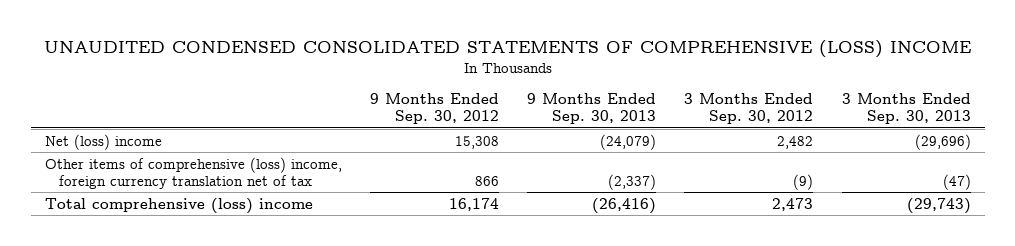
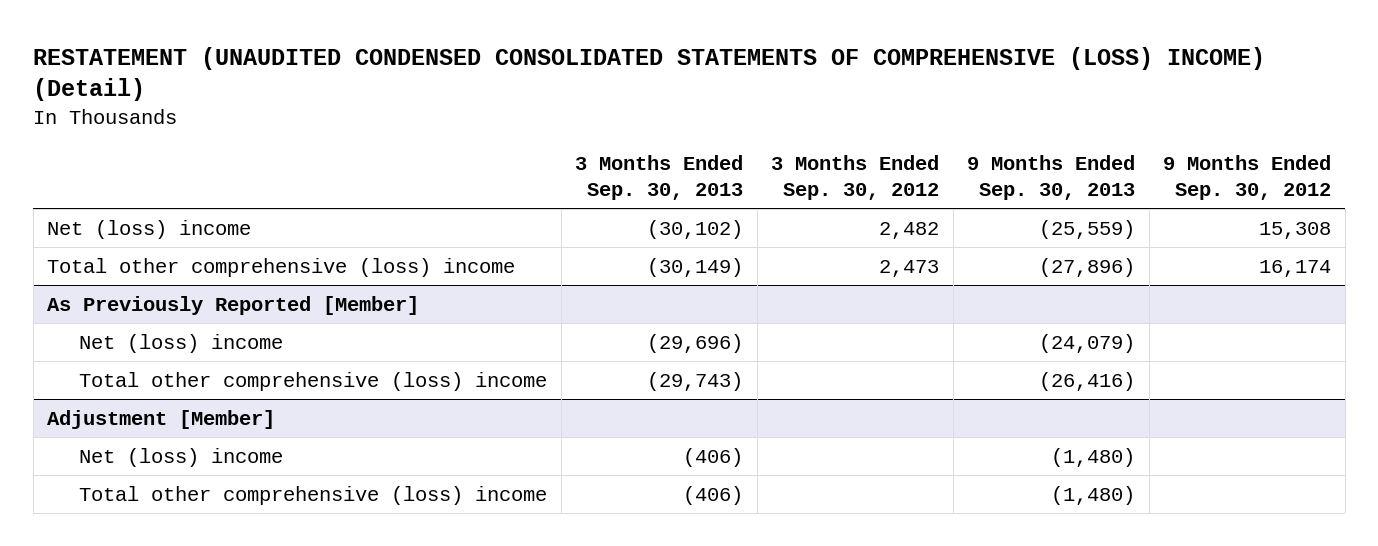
[43,40,971,59] UNAUDITED CONDENSED CONSOLIDATED STATEMENTS OF COMPREHENSIVE (LOSS) INCOME -> [33,46,1266,102] RESTATEMENT (UNAUDITED CONDENSED CONSOLIDATED STATEMENTS OF COMPREHENSIVE (LOSS) INCOME) (Detail)
[44,156,342,189] Other items of comprehensive (loss) income, foreign currency translation net of tax -> none
[600,133,657,150] (24,079) -> [1039,219,1136,239] (25,559)
[914,133,971,150] (29,696) -> [647,219,744,239] (30,102)
[44,197,313,214] Total comprehensive (loss) income -> [47,257,516,277] Total other comprehensive (loss) income
[592,197,657,214] (26,416) -> [1039,257,1136,277] (27,896)
[906,197,971,214] (29,743) -> [647,257,744,277] (30,149)
none -> [47,295,420,315] As Previously Reported [Member]
none -> [78,333,283,353] Net (loss) income
none -> [78,371,547,391] Total other comprehensive (loss) income
none -> [47,409,276,429] Adjustment [Member]
none -> [78,447,283,467] Net (loss) income
none -> [78,485,547,505] Total other comprehensive (loss) income

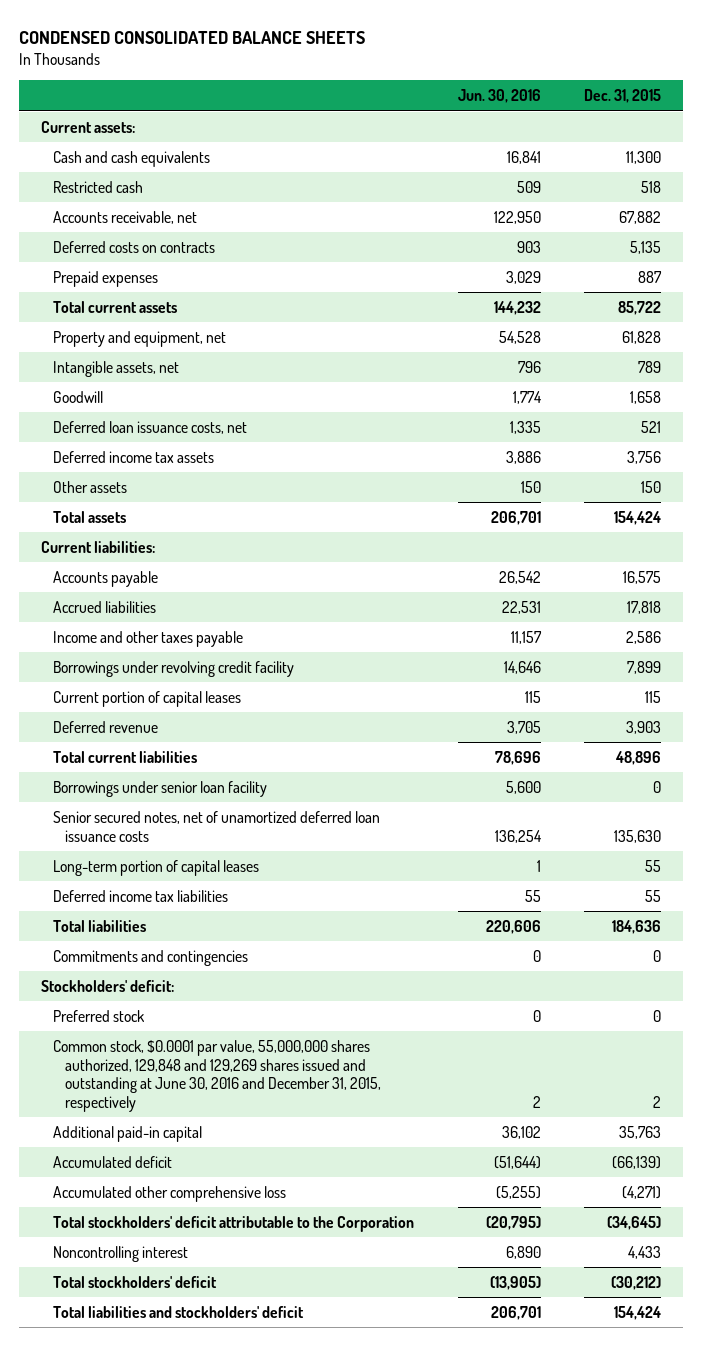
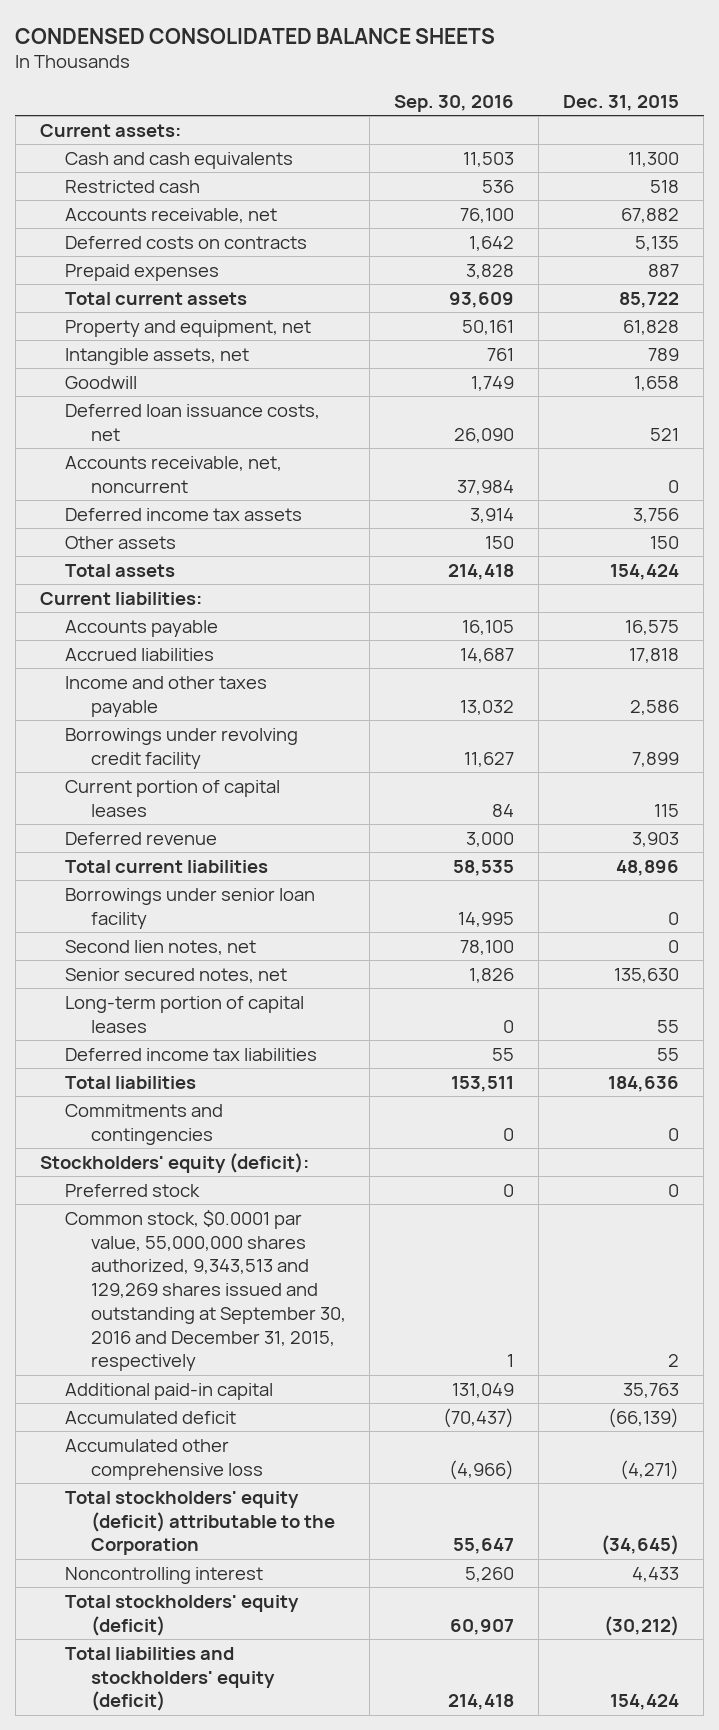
[457,89,541,104] Jun. 30, 2016 -> none
none -> [394,94,515,112] Sep. 30, 2016
none -> [65,455,283,493] Accounts receivable, net, noncurrent
none -> [65,939,257,955] Second lien notes, net
[53,810,381,842] Senior secured notes, net of unamortized deferred loan issuance costs -> [65,967,288,983] Senior secured notes, net
[41,979,175,992] Stockholders' deficit: -> [39,1152,309,1173] Stockholders' equity (deficit):
[53,1039,382,1112] Common stock, $0.0001 par value, 55,000,000 shares authorized, 129,848 and 129,269 shares issued and outstanding at June 30, 2016 and December 31, 2015, respectively -> [65,1209,346,1372] Common stock, $0.0001 par value, 55,000,000 shares authorized, 9,343,513 and 129,269 shares issued and outstanding at September 30, 2016 and December 31, 2015, respectively
[53,1215,415,1232] Total stockholders' deficit attributable to the Corporation -> [65,1490,335,1556] Total stockholders' equity (deficit) attributable to the Corporation
[53,1275,218,1288] Total stockholders' deficit -> [65,1594,300,1636] Total stockholders' equity (deficit)
[53,1305,305,1318] Total liabilities and stockholders' deficit -> [65,1646,275,1712] Total liabilities and stockholders' equity (deficit)

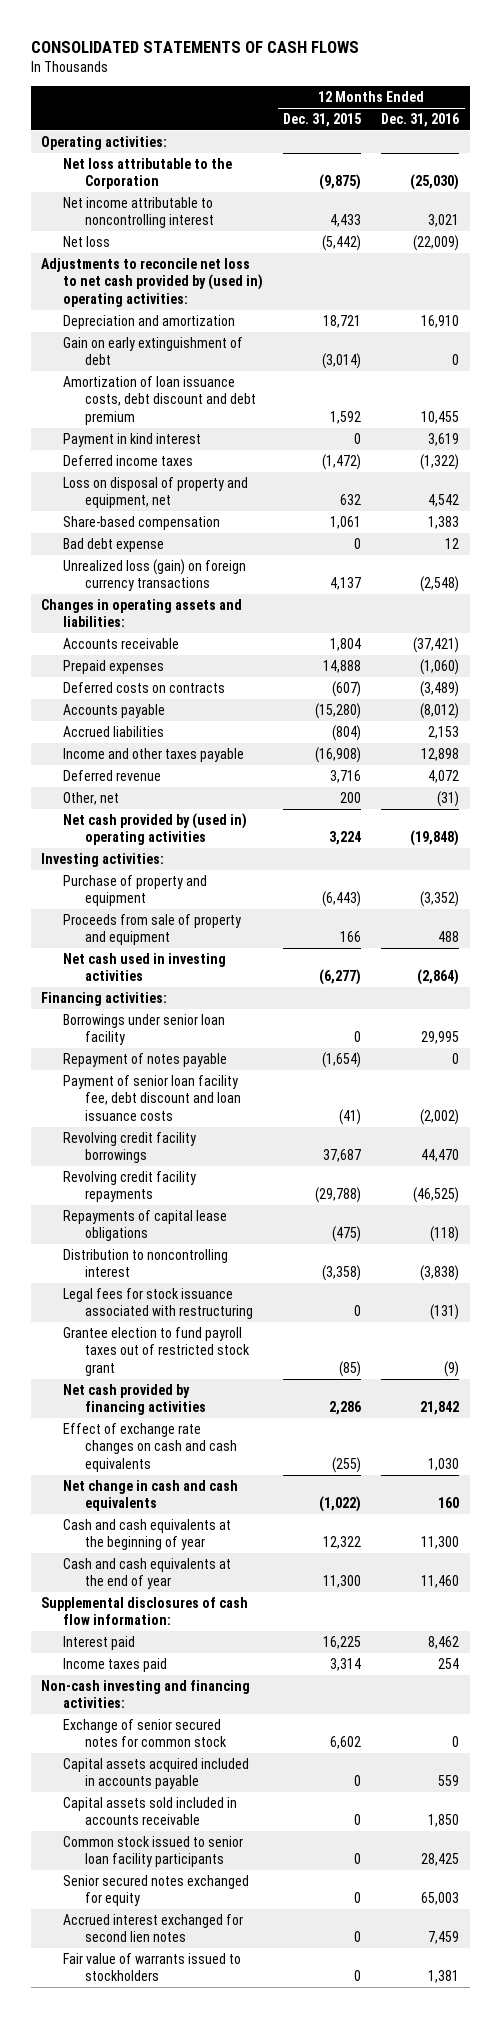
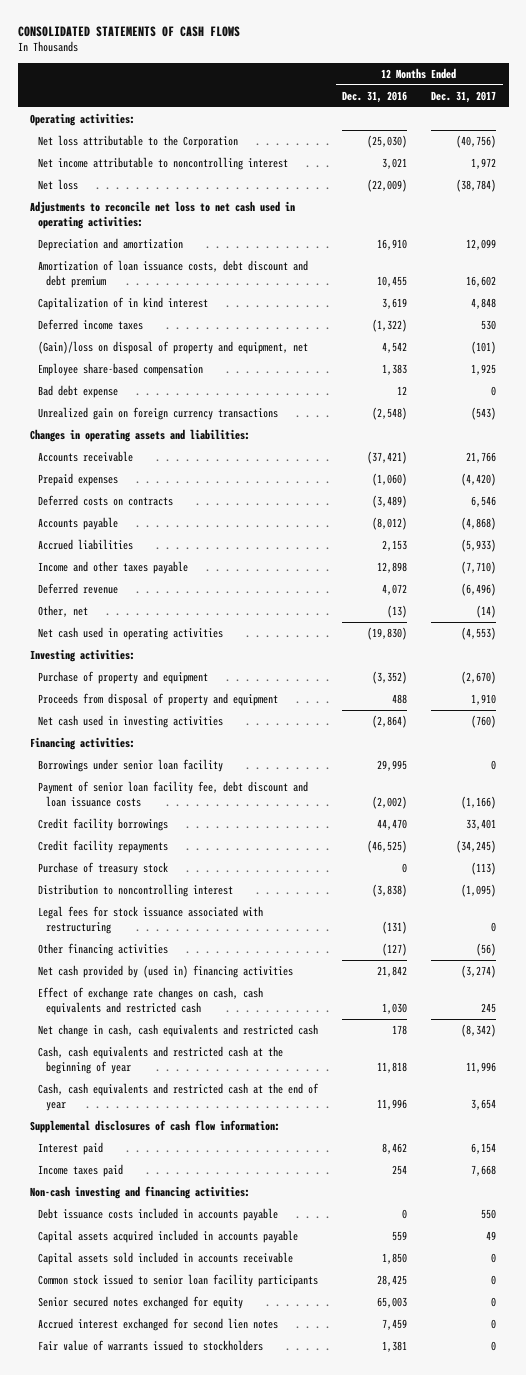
[283,112,362,127] Dec. 31, 2015 -> none
none -> [431,90,497,103] Dec. 31, 2017
[41,257,263,307] Adjustments to reconcile net loss to net cash provided by (used in) operating activities: -> [29,201,295,229] Adjustments to reconcile net loss to net cash used in operating activities:
[62,336,243,366] Gain on early extinguishment of debt -> none
[62,432,201,447] Payment in kind interest -> [37,297,208,311] Capitalization of in kind interest
[62,476,248,509] Loss on disposal of property and equipment, net -> [37,341,308,355] (Gain)/loss on disposal of property and equipment, net
[62,515,220,530] Share-based compensation -> [37,363,203,377] Employee share-based compensation
[62,558,246,592] Unrealized loss (gain) on foreign currency transactions -> [37,407,278,421] Unrealized gain on foreign currency transactions
[437,790,460,807] (31) -> [387,605,408,619] (13)
[62,812,247,846] Net cash provided by (used in) operating activities -> [37,627,223,641] Net cash used in operating activities
[410,830,460,847] (19,848) -> [367,627,408,641] (19,830)
[62,913,241,946] Proceeds from sale of property and equipment -> [37,693,278,707] Proceeds from disposal of property and equipment
[62,1052,227,1067] Repayment of notes payable -> none
[62,1209,227,1242] Repayments of capital lease obligations -> none
[62,1131,196,1164] Revolving credit facility borrowings -> [37,818,168,832] Credit facility borrowings
[62,1170,196,1203] Revolving credit facility repayments -> [37,840,168,854] Credit facility repayments
none -> [37,862,168,876] Purchase of treasury stock
[62,1326,250,1376] Grantee election to fund payroll taxes out of restricted stock grant -> none
none -> [37,943,168,957] Other financing activities
[62,1383,206,1416] Net cash provided by financing activities -> [37,965,293,979] Net cash provided by (used in) financing activities
[62,1422,237,1472] Effect of exchange rate changes on cash and cash equivalents -> [37,987,263,1015] Effect of exchange rate changes on cash, cash equivalents and restricted cash
[62,1479,238,1512] Net change in cash and cash equivalents -> [37,1024,318,1038] Net change in cash, cash equivalents and restricted cash
[438,1497,460,1509] 160 -> [392,1025,408,1036] 178
[62,1518,231,1551] Cash and cash equivalents at the beginning of year -> [37,1046,283,1074] Cash, cash equivalents and restricted cash at the beginning of year
[421,1536,460,1550] 11,300 -> [377,1061,408,1073] 11,818
[62,1557,231,1590] Cash and cash equivalents at the end of year -> [37,1083,319,1111] Cash, cash equivalents and restricted cash at the end of year
[421,1575,460,1589] 11,460 -> [377,1098,408,1110] 11,996
[62,1718,227,1748] Exchange of senior secured notes for common stock -> [37,1208,278,1222] Debt issuance costs included in accounts payable

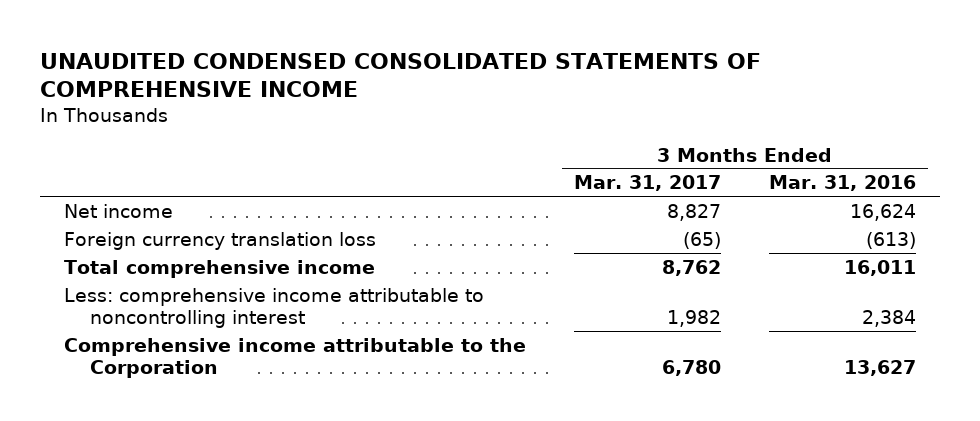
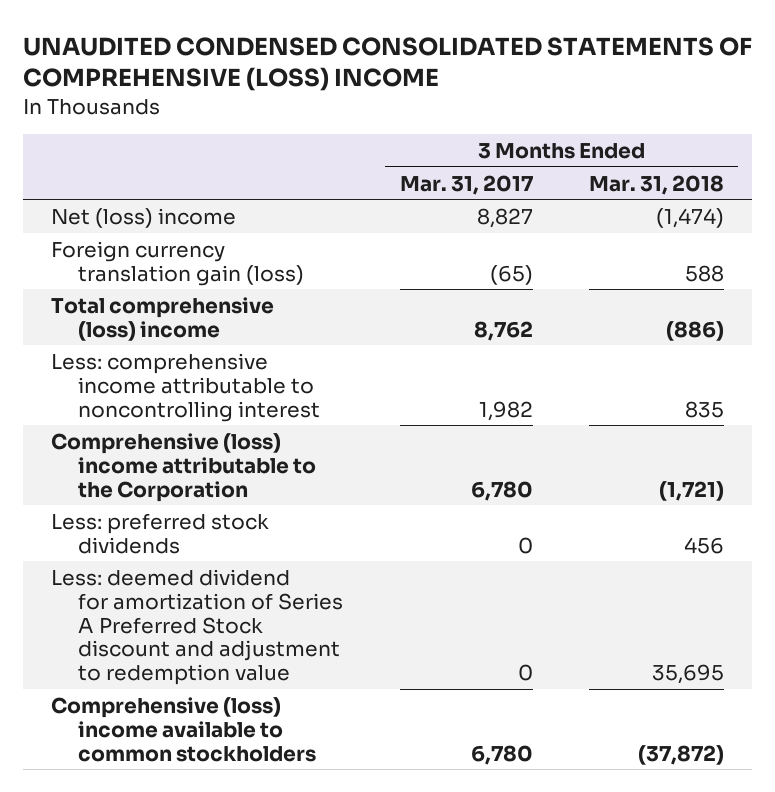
[39,52,761,98] UNAUDITED CONDENSED CONSOLIDATED STATEMENTS OF COMPREHENSIVE INCOME -> [23,36,753,92] UNAUDITED CONDENSED CONSOLIDATED STATEMENTS OF COMPREHENSIVE (LOSS) INCOME
[768,175,916,192] Mar. 31, 2016 -> none
none -> [589,174,725,195] Mar. 31, 2018
[63,203,173,218] Net income -> [51,207,237,228] Net (loss) income
[63,231,376,250] Foreign currency translation loss -> [51,240,305,286] Foreign currency translation gain (loss)
[63,259,375,278] Total comprehensive income -> [51,296,275,341] Total comprehensive (loss) income
[63,337,526,379] Comprehensive income attributable to the Corporation -> [51,432,317,502] Comprehensive (loss) income attributable to the Corporation
none -> [51,512,270,554] Less: preferred stock dividends
none -> [51,568,344,686] Less: deemed dividend for amortization of Series A Preferred Stock discount and adjustment to redemption value
none -> [51,696,317,762] Comprehensive (loss) income available to common stockholders

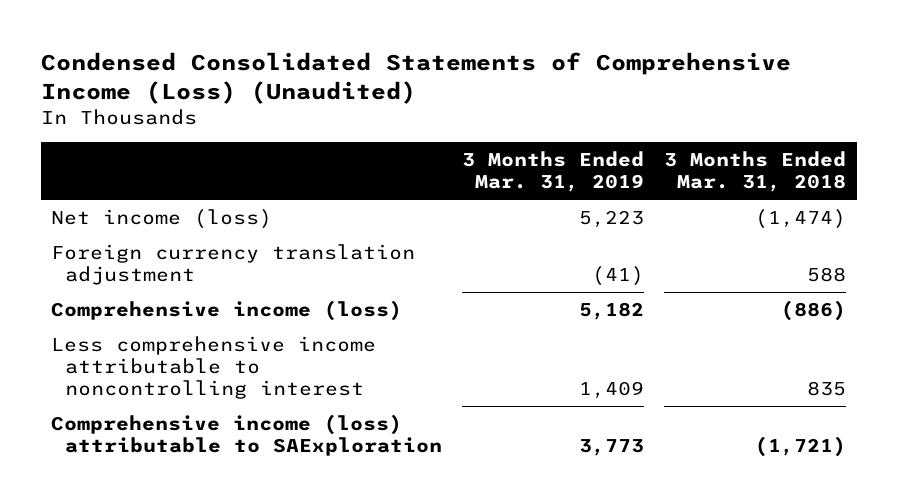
[23,36,753,92] UNAUDITED CONDENSED CONSOLIDATED STATEMENTS OF COMPREHENSIVE (LOSS) INCOME -> [41,51,792,104] Condensed Consolidated Statements of Comprehensive Income (Loss) (Unaudited)
[399,174,533,195] Mar. 31, 2017 -> none
none -> [462,150,645,193] 3 Months Ended Mar. 31, 2019
[51,512,270,554] Less: preferred stock dividends -> none
[51,568,344,686] Less: deemed dividend for amortization of Series A Preferred Stock discount and adjustment to redemption value -> none
[51,696,317,762] Comprehensive (loss) income available to common stockholders -> none
[51,207,237,228] Net (loss) income -> [51,208,273,229] Net income (loss)
[51,240,305,286] Foreign currency translation gain (loss) -> [51,243,416,285] Foreign currency translation adjustment
[51,296,275,341] Total comprehensive (loss) income -> [51,299,403,321] Comprehensive income (loss)
[51,352,321,422] Less: comprehensive income attributable to noncontrolling interest -> [51,335,377,400] Less comprehensive income attributable to noncontrolling interest
[51,432,317,502] Comprehensive (loss) income attributable to the Corporation -> [51,413,442,456] Comprehensive income (loss) attributable to SAExploration

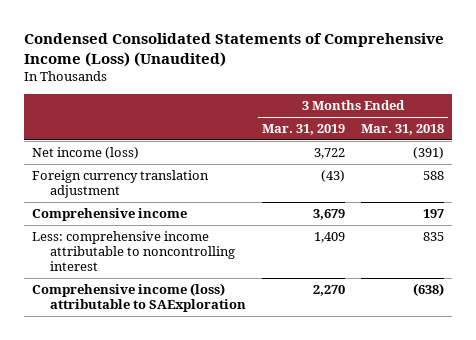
[579,209,645,228] 5,223 -> [313,147,345,159] 3,722
[755,208,847,229] (1,474) -> [412,146,444,159] (391)
[592,265,645,286] (41) -> [320,169,345,182] (43)
[51,299,403,321] Comprehensive income (loss) -> [31,207,187,221] Comprehensive income
[579,301,645,320] 5,182 -> [312,208,345,220] 3,679
[781,299,847,321] (886) -> [422,208,444,218] 197
[51,335,377,400] Less comprehensive income attributable to noncontrolling interest -> [31,230,235,271] Less: comprehensive income attributable to noncontrolling interest
[579,438,645,456] 3,773 -> [312,284,345,296] 2,270
[755,435,847,457] (1,721) -> [412,282,444,296] (638)

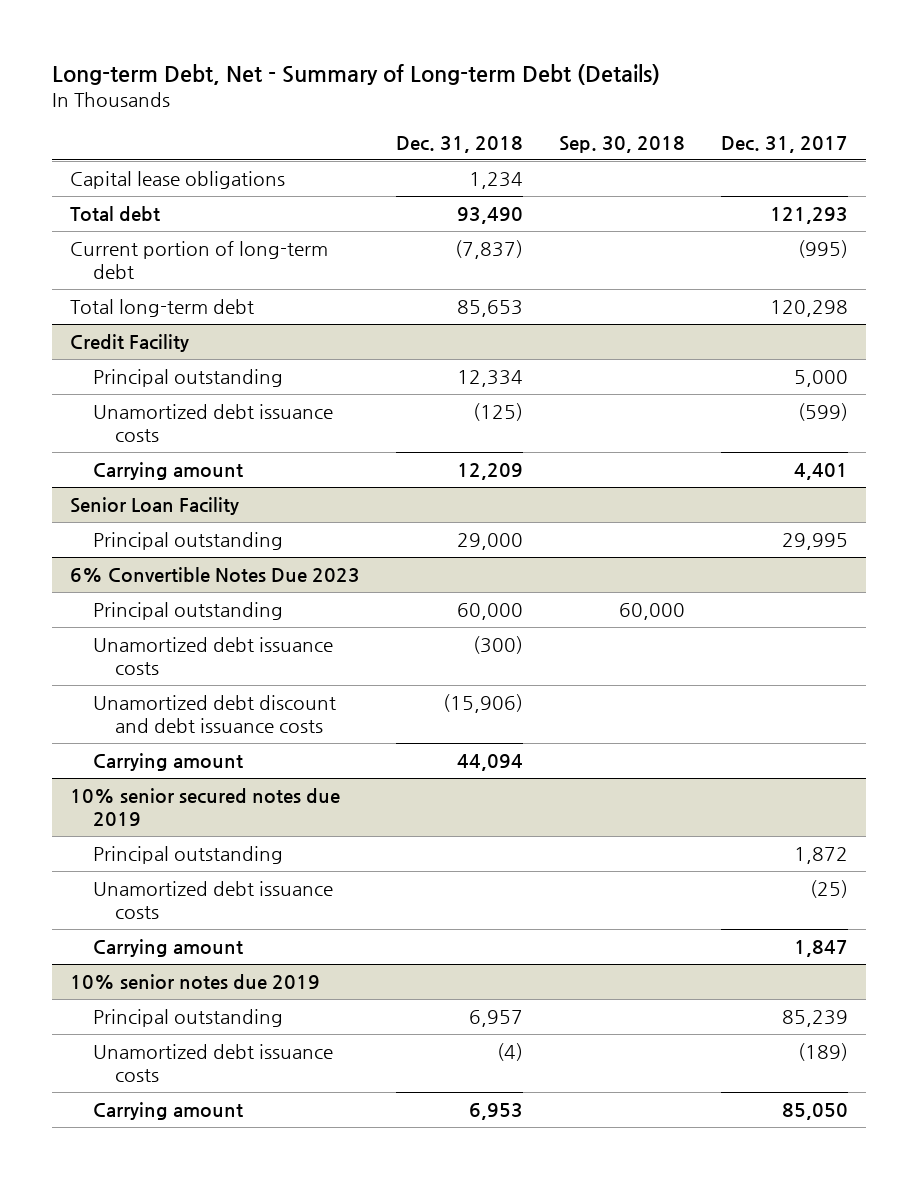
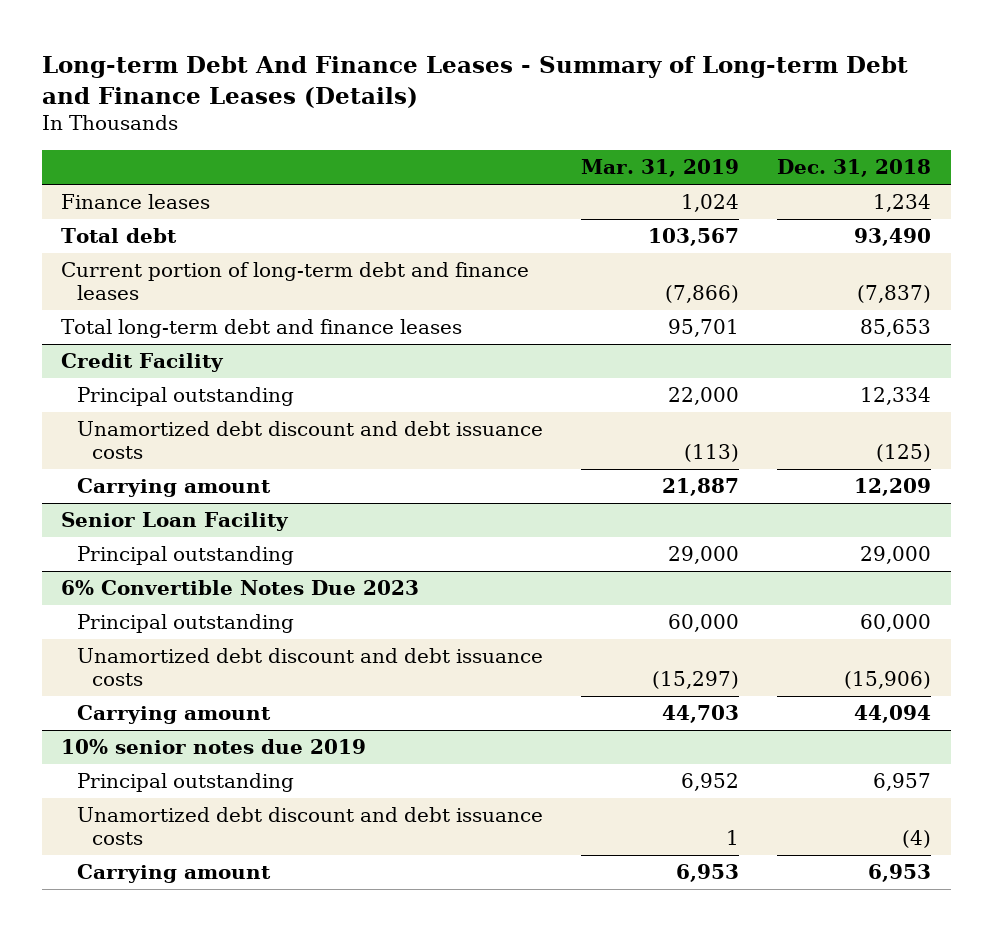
[52,63,661,85] Long-term Debt, Net - Summary of Long-term Debt (Details) -> [42,55,909,108] Long-term Debt And Finance Leases - Summary of Long-term Debt and Finance Leases (Details)
[558,135,685,153] Sep. 30, 2018 -> none
[720,135,848,153] Dec. 31, 2017 -> none
none -> [580,159,739,178] Mar. 31, 2019
[70,171,286,190] Capital lease obligations -> [61,194,211,210] Finance leases
[70,241,329,279] Current portion of long-term debt -> [61,262,530,301] Current portion of long-term debt and finance leases
[70,299,255,318] Total long-term debt -> [61,319,463,339] Total long-term debt and finance leases
[92,404,333,442] Unamortized debt issuance costs -> [76,421,543,460] Unamortized debt discount and debt issuance costs
[92,637,333,675] Unamortized debt issuance costs -> none
[70,788,341,826] 10% senior secured notes due 2019 -> none
[92,846,283,865] Principal outstanding -> none
[92,881,333,919] Unamortized debt issuance costs -> none
[92,939,243,958] Carrying amount -> none
[92,1044,333,1082] Unamortized debt issuance costs -> [76,807,543,846] Unamortized debt discount and debt issuance costs

